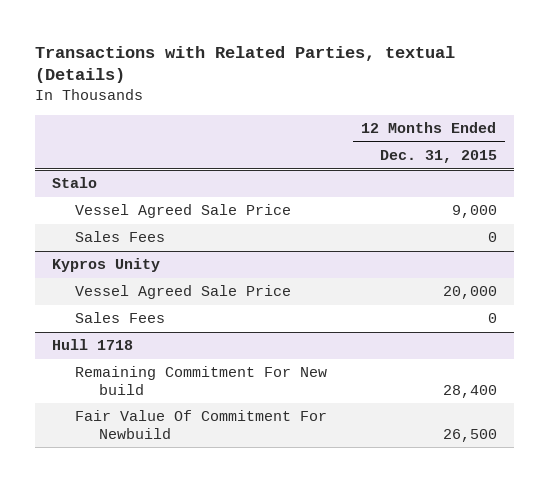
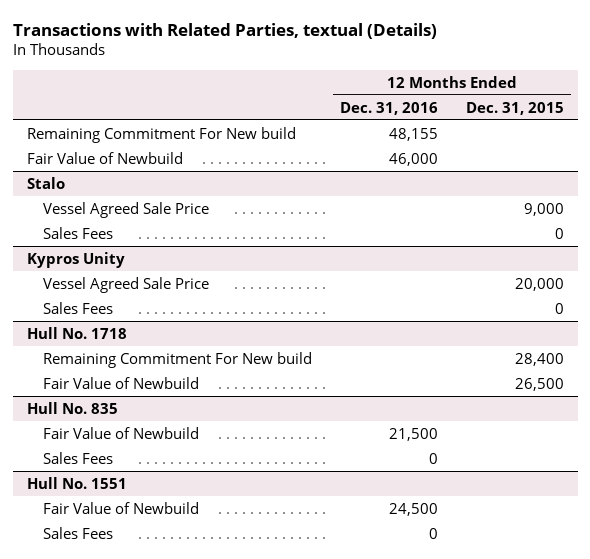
none -> [339,101,438,115] Dec. 31, 2016
none -> [26,126,296,143] Remaining Commitment For New build
none -> [26,151,183,164] Fair Value of Newbuild
[51,339,133,351] Hull 1718 -> [26,326,127,339] Hull No. 1718
[75,410,328,439] Fair Value Of Commitment For Newbuild -> [42,376,199,389] Fair Value of Newbuild
none -> [26,401,118,414] Hull No. 835
none -> [42,426,199,439] Fair Value of Newbuild
none -> [42,451,113,464] Sales Fees
none -> [26,476,127,489] Hull No. 1551
none -> [42,501,199,514] Fair Value of Newbuild
none -> [42,526,113,539] Sales Fees

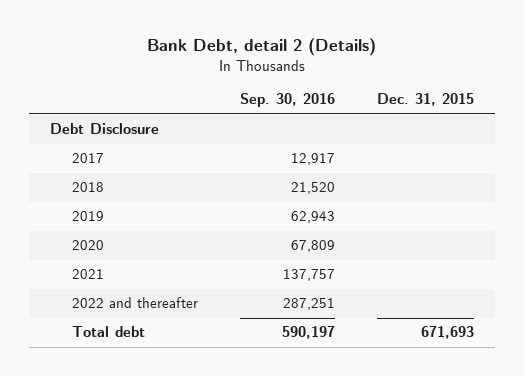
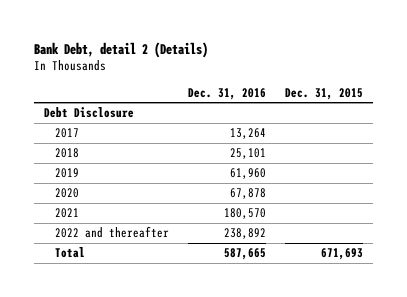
[240,93,336,108] Sep. 30, 2016 -> none
none -> [187,87,266,100] Dec. 31, 2016
[72,326,146,338] Total debt -> [54,247,85,259] Total

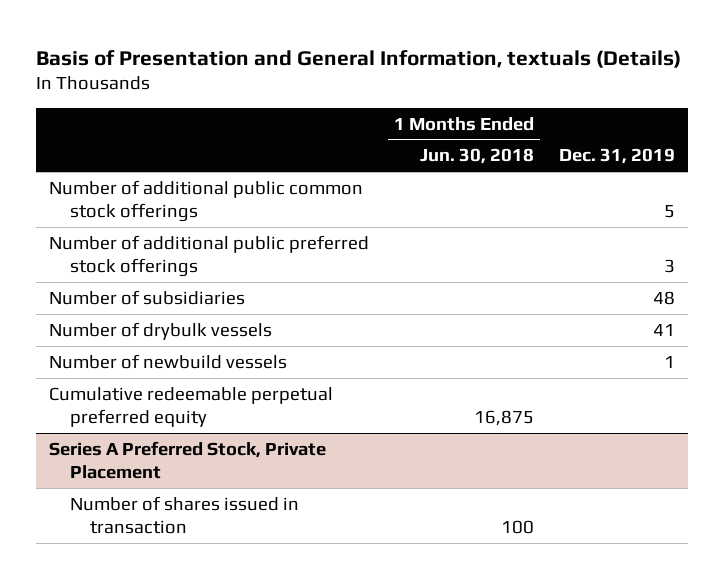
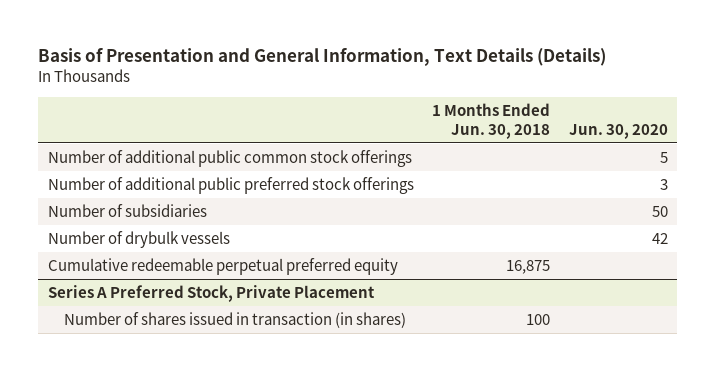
[36,49,682,68] Basis of Presentation and General Information, textuals (Details) -> [38,47,607,66] Basis of Presentation and General Information, Text Details (Details)
[559,148,676,165] Dec. 31, 2019 -> none
none -> [568,123,668,139] Jun. 30, 2020
[48,353,287,369] Number of newbuild vessels -> none
[69,495,299,535] Number of shares issued in transaction -> [64,312,407,329] Number of shares issued in transaction (in shares)

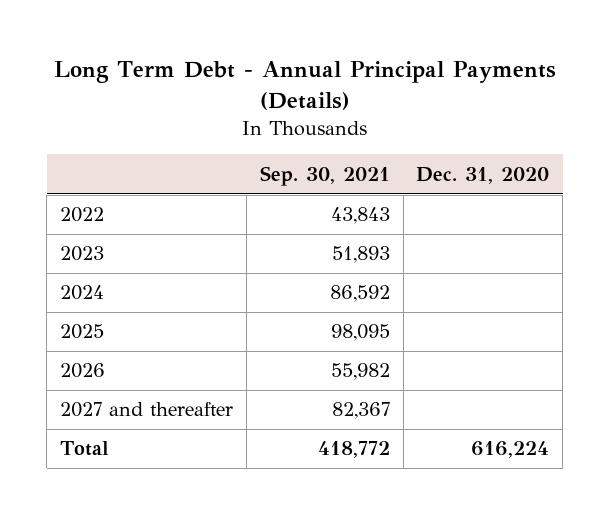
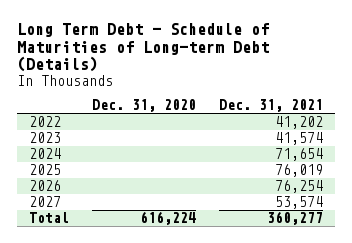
[53,61,556,111] Long Term Debt - Annual Principal Payments (Details) -> [17,23,270,73] Long Term Debt - Schedule of Maturities of Long-term Debt (Details)
[259,165,390,186] Sep. 30, 2021 -> none
none -> [219,99,324,113] Dec. 31, 2021
[59,402,233,418] 2027 and thereafter -> [28,196,61,208] 2027

